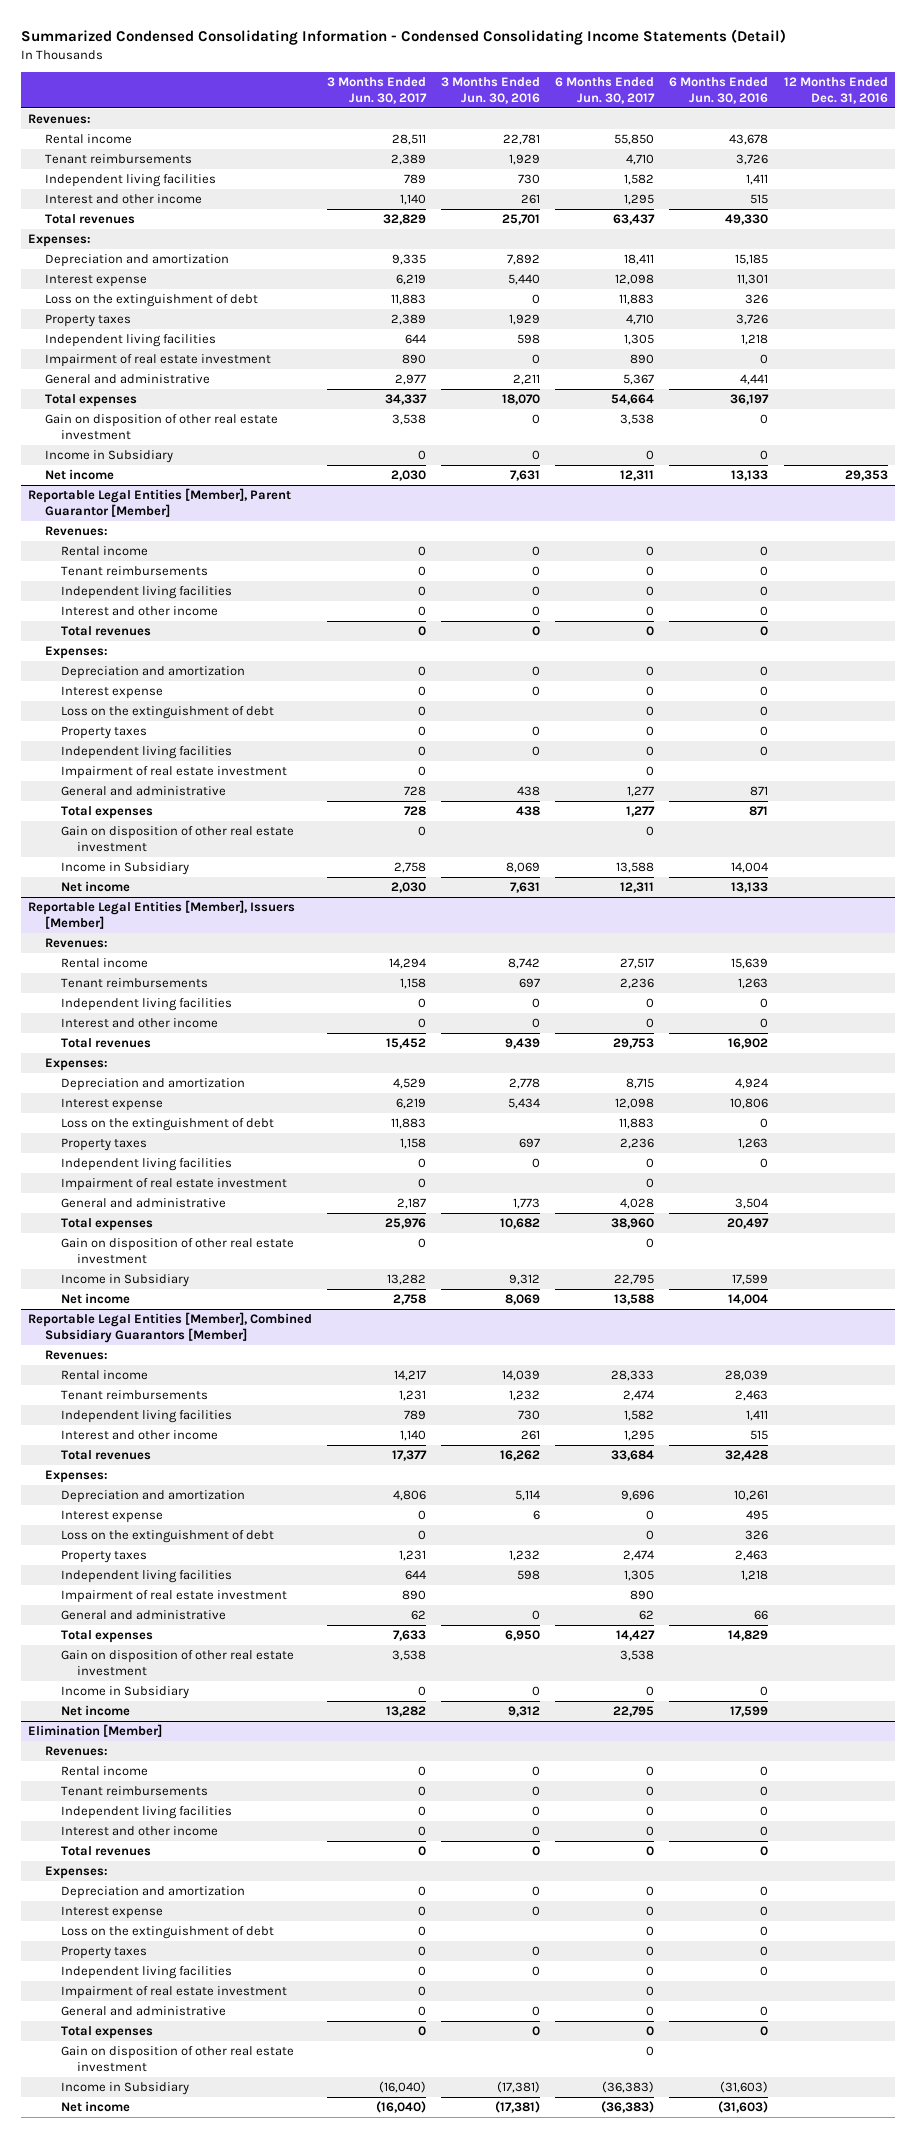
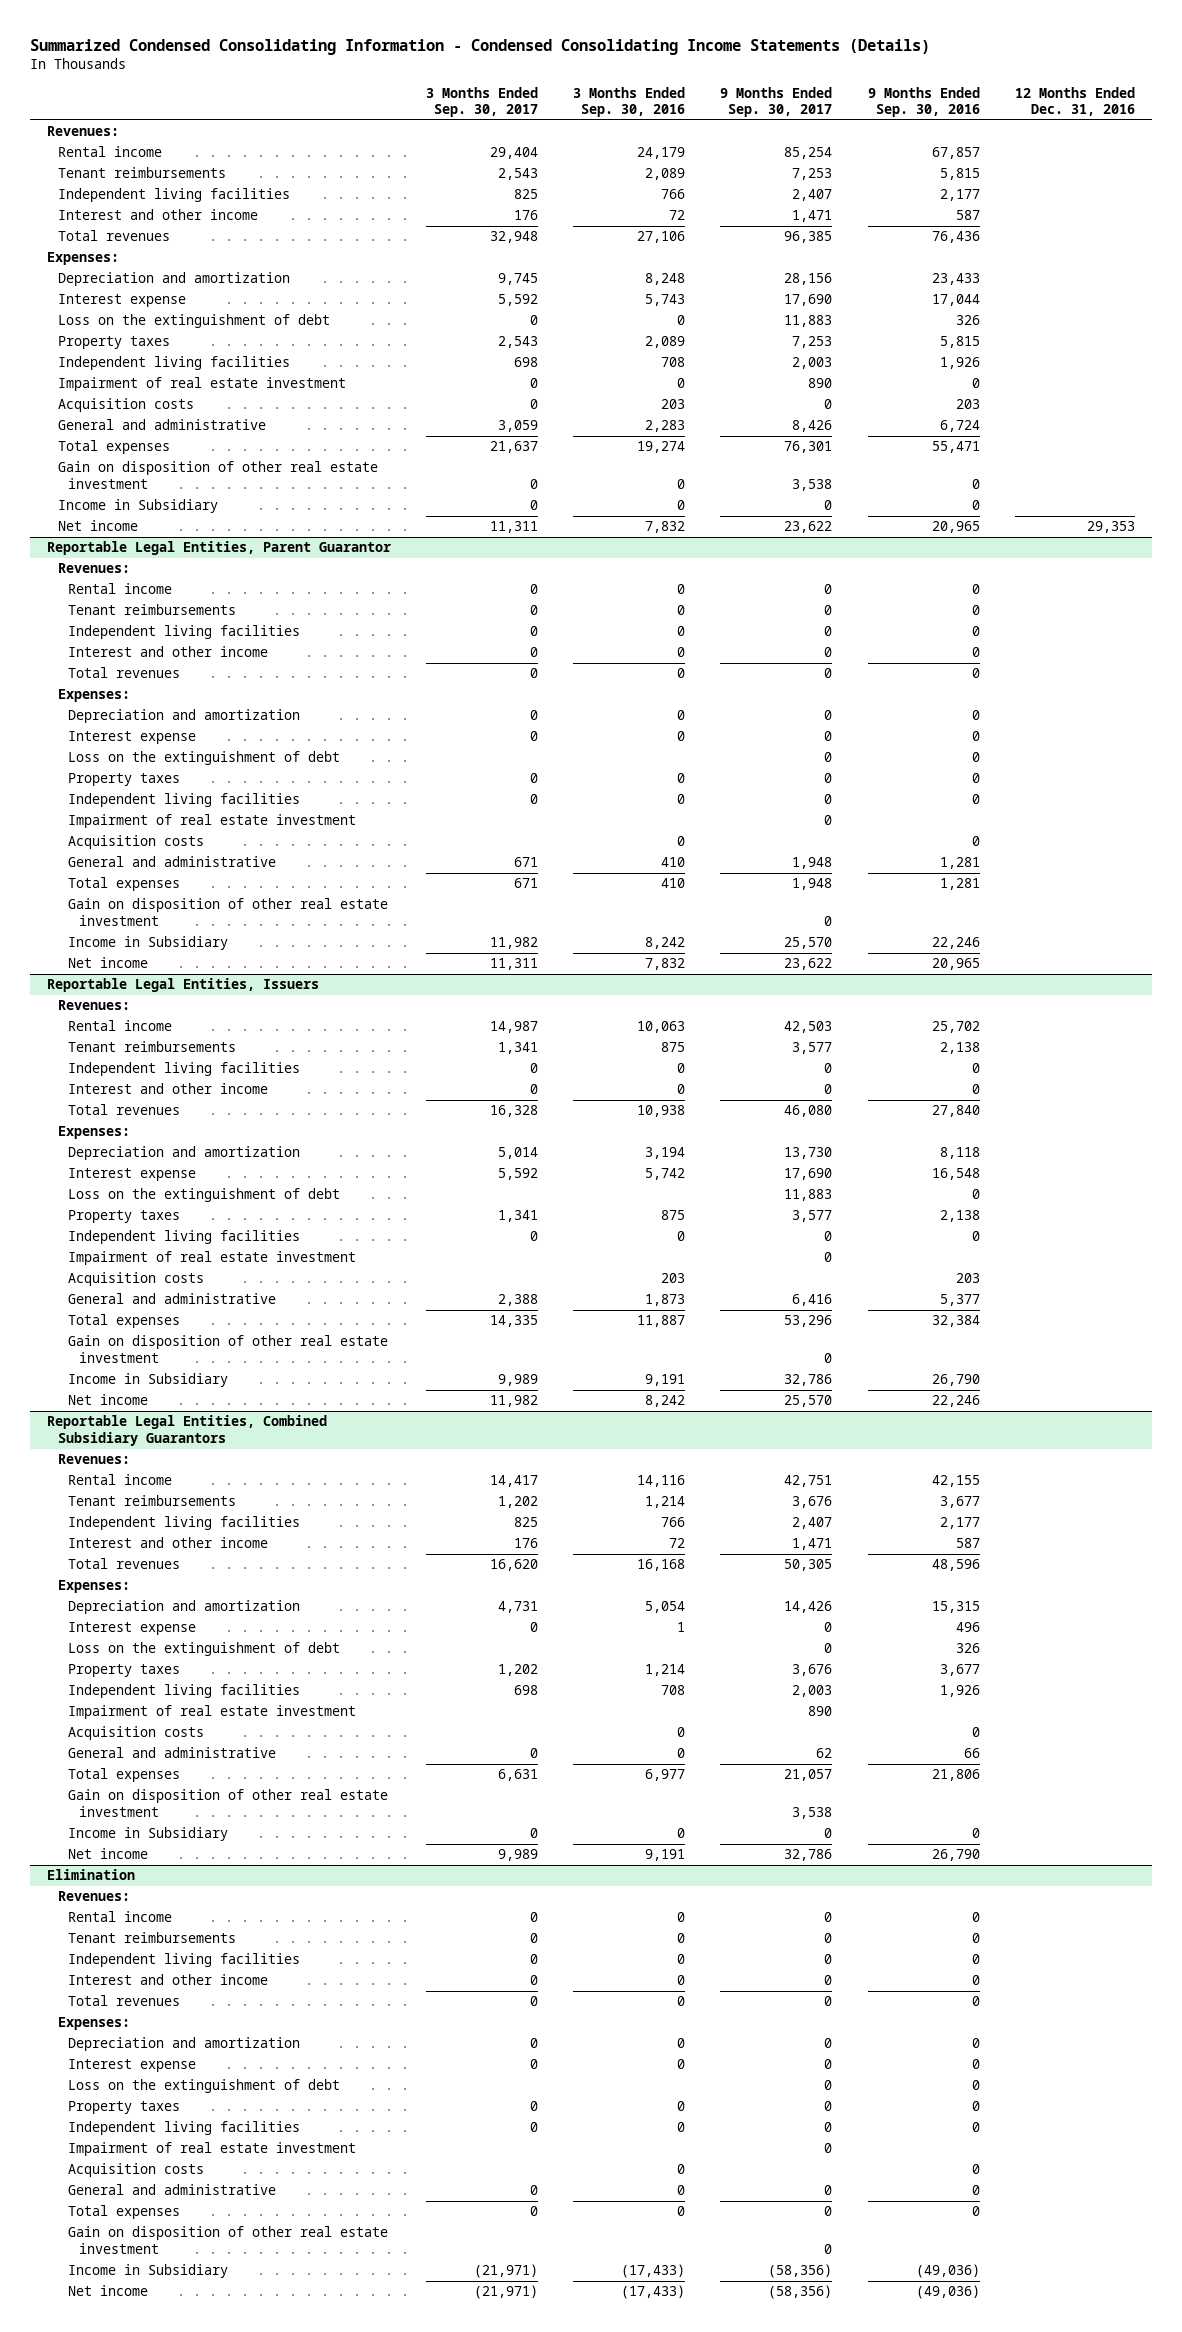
[20,29,786,46] Summarized Condensed Consolidating Information - Condensed Consolidating Income Statements (Detail) -> [29,38,930,55] Summarized Condensed Consolidating Information - Condensed Consolidating Income Statements (Details)
[327,76,428,104] 3 Months Ended Jun. 30, 2017 -> none
[441,76,541,104] 3 Months Ended Jun. 30, 2016 -> none
[555,76,656,104] 6 Months Ended Jun. 30, 2017 -> none
[669,76,769,104] 6 Months Ended Jun. 30, 2016 -> none
none -> [426,86,539,118] 3 Months Ended Sep. 30, 2017
none -> [573,86,686,118] 3 Months Ended Sep. 30, 2016
none -> [720,86,833,118] 9 Months Ended Sep. 30, 2017
none -> [867,86,980,118] 9 Months Ended Sep. 30, 2016
none -> [57,398,194,413] Acquisition costs
[28,487,292,518] Reportable Legal Entities [Member], Parent Guarantor [Member] -> [47,541,392,556] Reportable Legal Entities, Parent Guarantor
none -> [68,835,205,850] Acquisition costs
[28,899,296,930] Reportable Legal Entities [Member], Issuers [Member] -> [47,978,320,993] Reportable Legal Entities, Issuers
none -> [68,1272,205,1287] Acquisition costs
[28,1311,313,1344] Reportable Legal Entities [Member], Combined Subsidiary Guarantors [Member] -> [47,1415,328,1446] Reportable Legal Entities, Combined Subsidiary Guarantors
none -> [68,1726,205,1741] Acquisition costs
[28,1723,163,1737] Elimination [Member] -> [47,1869,136,1881] Elimination
none -> [68,2163,205,2178] Acquisition costs

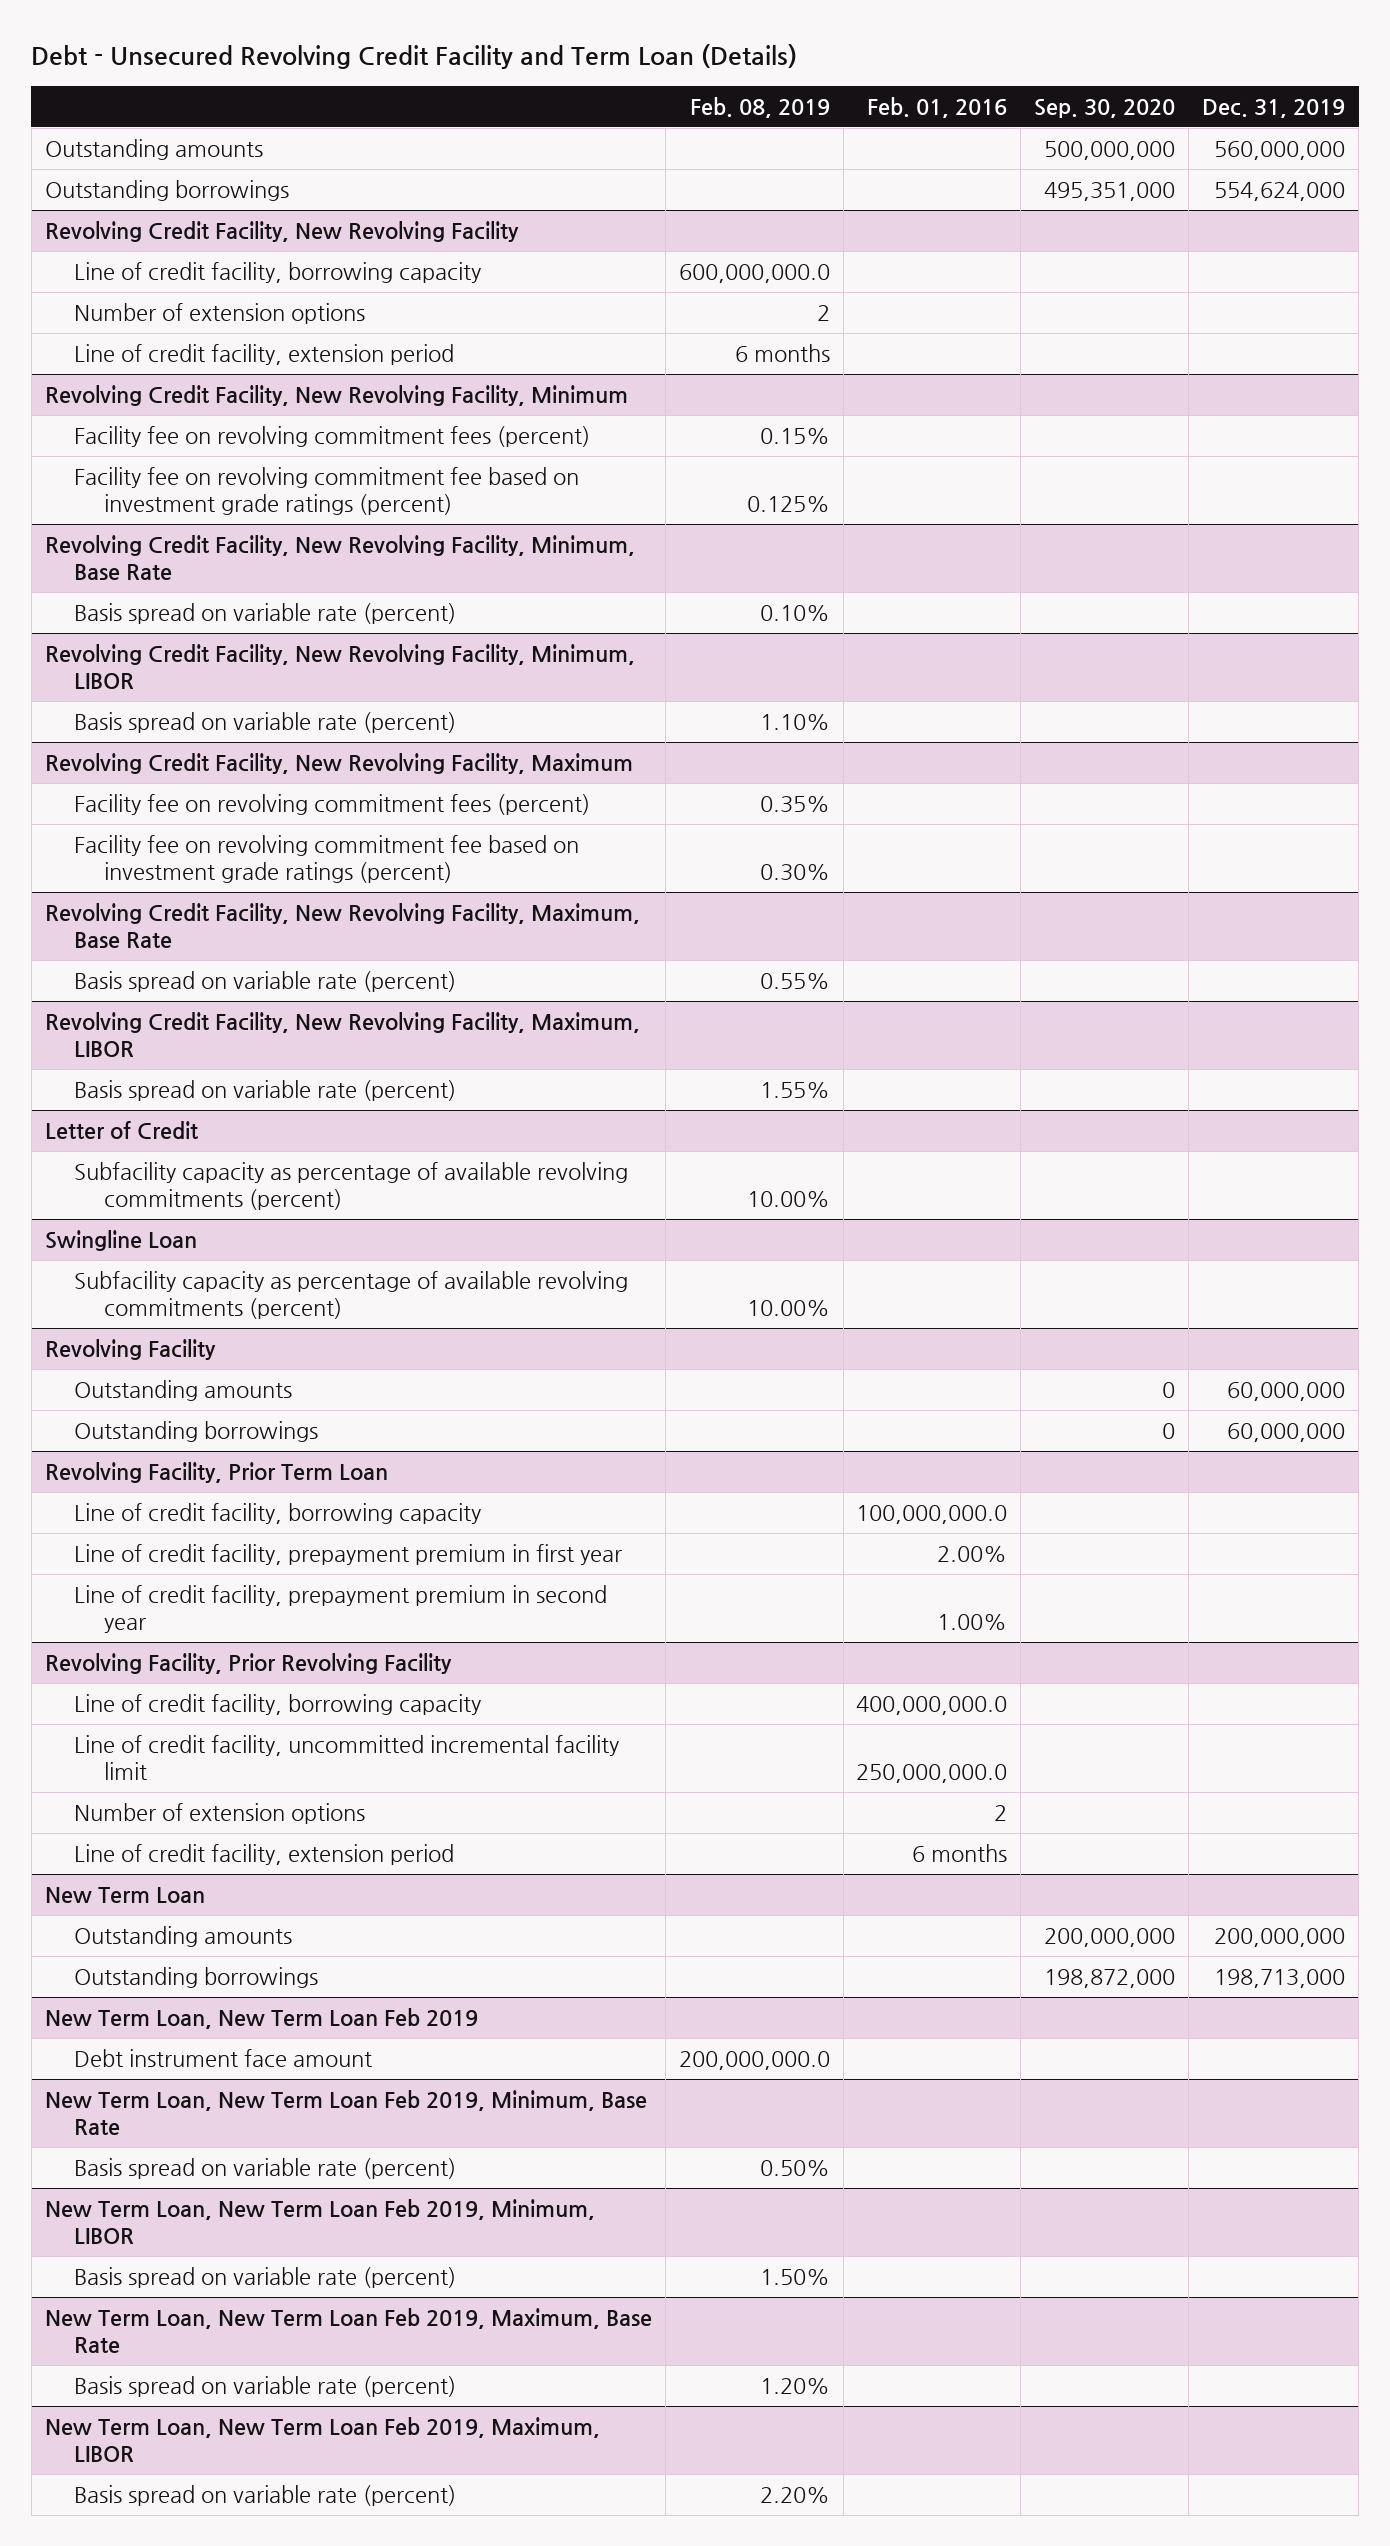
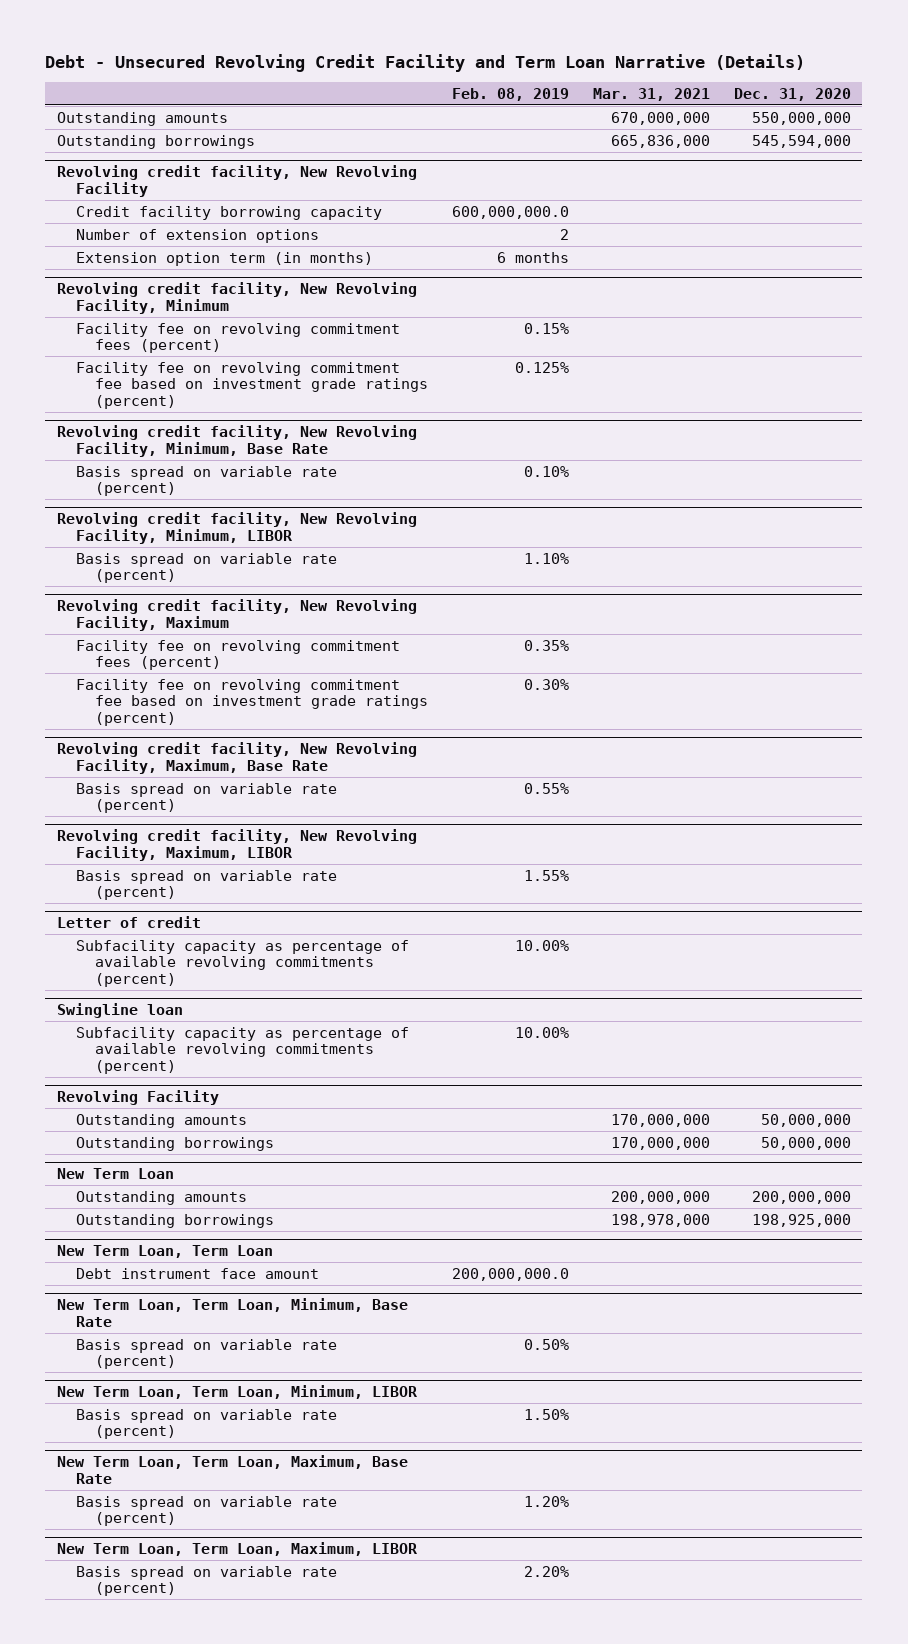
[31,44,798,70] Debt - Unsecured Revolving Credit Facility and Term Loan (Details) -> [45,53,806,72] Debt - Unsecured Revolving Credit Facility and Term Loan Narrative (Details)
[867,96,1008,118] Feb. 01, 2016 -> none
[1034,98,1176,118] Sep. 30, 2020 -> none
[1202,98,1346,118] Dec. 31, 2019 -> none
none -> [592,87,710,101] Mar. 31, 2021
none -> [733,87,851,101] Dec. 31, 2020
[44,221,519,243] Revolving Credit Facility, New Revolving Facility -> [57,164,418,197] Revolving credit facility, New Revolving Facility
[74,262,482,284] Line of credit facility, borrowing capacity -> [76,205,383,220] Credit facility borrowing capacity
[74,344,455,366] Line of credit facility, extension period -> [76,251,374,266] Extension option term (in months)
[44,385,628,407] Revolving Credit Facility, New Revolving Facility, Minimum -> [57,281,418,314] Revolving credit facility, New Revolving Facility, Minimum
[44,535,635,580] Revolving Credit Facility, New Revolving Facility, Minimum, Base Rate -> [57,424,418,457] Revolving credit facility, New Revolving Facility, Minimum, Base Rate
[44,644,635,689] Revolving Credit Facility, New Revolving Facility, Minimum, LIBOR -> [57,511,418,544] Revolving credit facility, New Revolving Facility, Minimum, LIBOR
[44,753,633,775] Revolving Credit Facility, New Revolving Facility, Maximum -> [57,598,418,631] Revolving credit facility, New Revolving Facility, Maximum
[44,903,640,948] Revolving Credit Facility, New Revolving Facility, Maximum, Base Rate -> [57,741,418,774] Revolving credit facility, New Revolving Facility, Maximum, Base Rate
[44,1012,640,1057] Revolving Credit Facility, New Revolving Facility, Maximum, LIBOR -> [57,828,418,861] Revolving credit facility, New Revolving Facility, Maximum, LIBOR
[44,1121,198,1140] Letter of Credit -> [57,915,202,928] Letter of credit
[44,1230,197,1252] Swingline Loan -> [57,1002,184,1018] Swingline loan
[44,1462,388,1484] Revolving Facility, Prior Term Loan -> none
[74,1503,482,1525] Line of credit facility, borrowing capacity -> none
[74,1544,623,1566] Line of credit facility, prepayment premium in first year -> none
[74,1585,608,1633] Line of credit facility, prepayment premium in second year -> none
[44,1653,452,1675] Revolving Facility, Prior Revolving Facility -> none
[74,1694,482,1716] Line of credit facility, borrowing capacity -> none
[74,1735,620,1780] Line of credit facility, uncommitted incremental facility limit -> none
[74,1803,366,1825] Number of extension options -> none
[74,1844,455,1866] Line of credit facility, extension period -> none
[44,2008,478,2030] New Term Loan, New Term Loan Feb 2019 -> [57,1244,274,1258] New Term Loan, Term Loan
[44,2090,647,2135] New Term Loan, New Term Loan Feb 2019, Minimum, Base Rate -> [57,1297,409,1327] New Term Loan, Term Loan, Minimum, Base Rate
[44,2199,595,2244] New Term Loan, New Term Loan Feb 2019, Minimum, LIBOR -> [57,1384,419,1399] New Term Loan, Term Loan, Minimum, LIBOR
[44,2308,652,2353] New Term Loan, New Term Loan Feb 2019, Maximum, Base Rate -> [57,1454,409,1484] New Term Loan, Term Loan, Maximum, Base Rate
[44,2417,600,2462] New Term Loan, New Term Loan Feb 2019, Maximum, LIBOR -> [57,1541,419,1556] New Term Loan, Term Loan, Maximum, LIBOR

